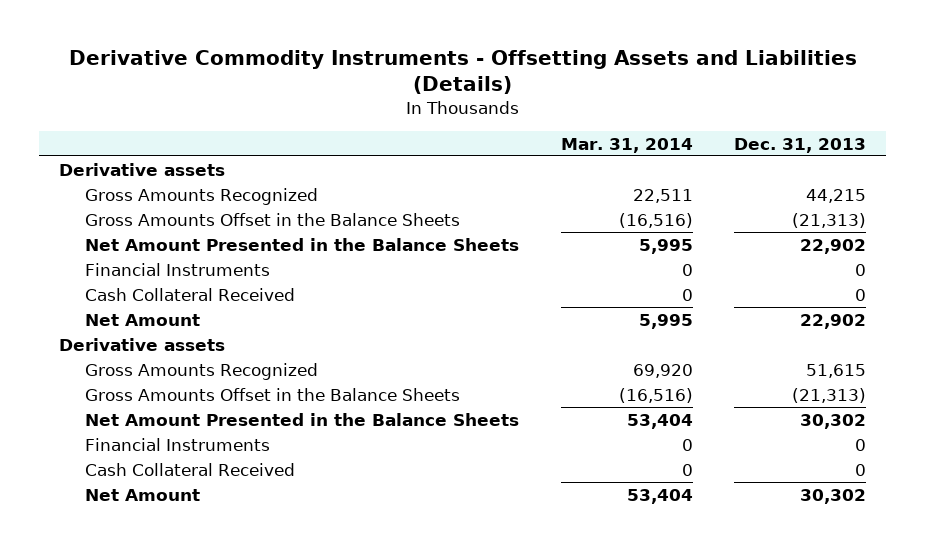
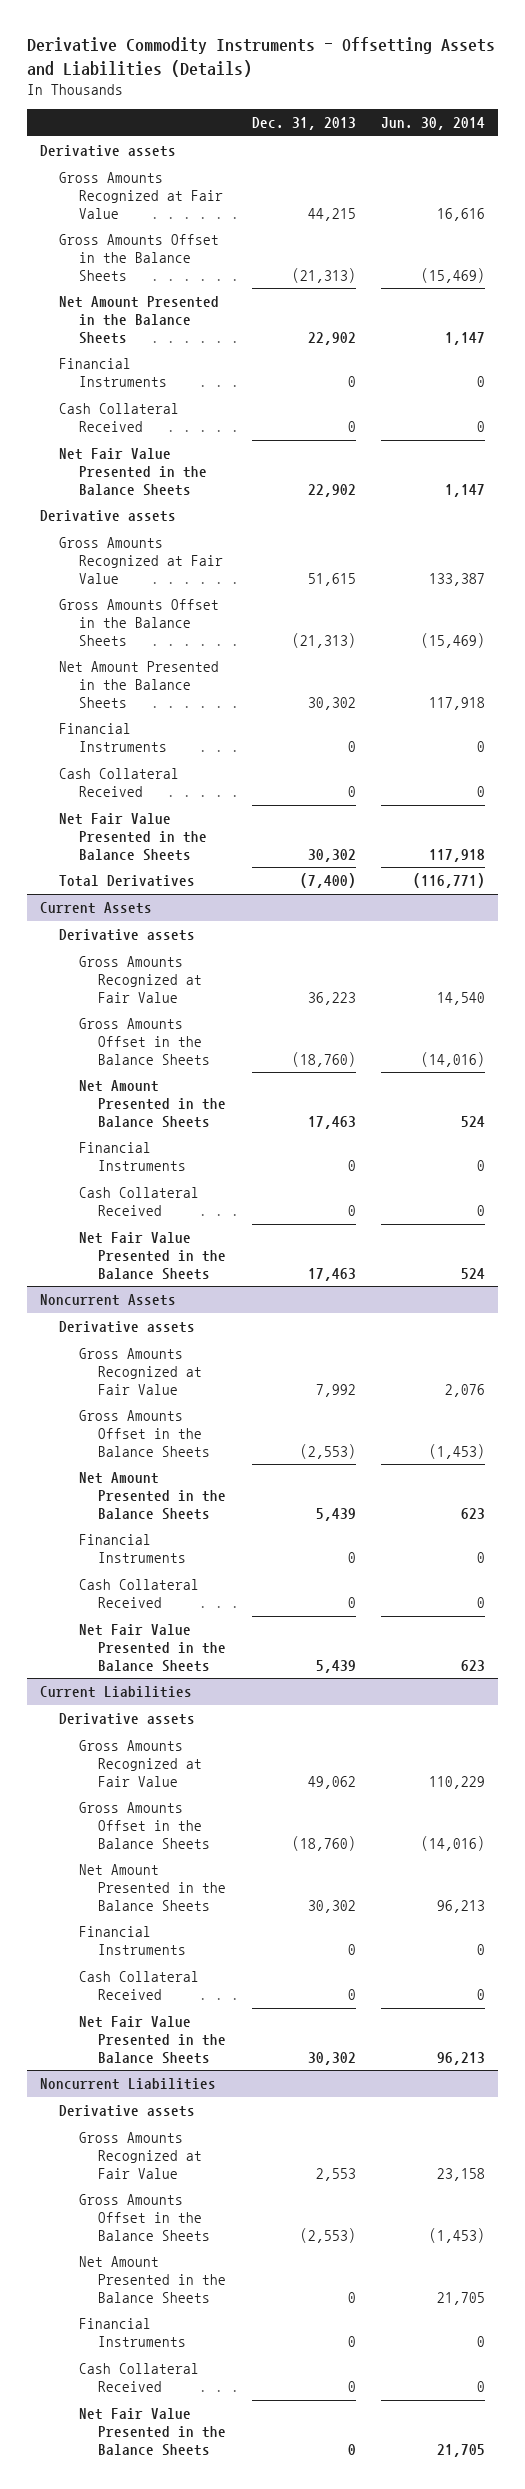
[560,137,693,153] Mar. 31, 2014 -> none
none -> [381,117,486,131] Jun. 30, 2014
[85,187,319,205] Gross Amounts Recognized -> [59,172,223,219] Gross Amounts Recognized at Fair Value
[85,313,201,326] Net Amount -> [59,448,207,496] Net Fair Value Presented in the Balance Sheets
[85,362,319,380] Gross Amounts Recognized -> [59,537,223,584] Gross Amounts Recognized at Fair Value
[85,488,201,501] Net Amount -> [59,813,207,861] Net Fair Value Presented in the Balance Sheets
none -> [59,875,196,888] Total Derivatives
none -> [39,902,152,915] Current Assets
none -> [59,929,196,942] Derivative assets
none -> [78,956,203,1003] Gross Amounts Recognized at Fair Value
none -> [78,1018,211,1065] Gross Amounts Offset in the Balance Sheets
none -> [78,1080,227,1128] Net Amount Presented in the Balance Sheets
none -> [78,1142,187,1172] Financial Instruments
none -> [78,1187,199,1217] Cash Collateral Received
none -> [78,1232,227,1280] Net Fair Value Presented in the Balance Sheets
none -> [39,1294,176,1307] Noncurrent Assets
none -> [59,1321,196,1334] Derivative assets
none -> [78,1348,203,1395] Gross Amounts Recognized at Fair Value
none -> [78,1410,211,1457] Gross Amounts Offset in the Balance Sheets
none -> [78,1472,227,1520] Net Amount Presented in the Balance Sheets
none -> [78,1534,187,1564] Financial Instruments
none -> [78,1579,199,1609] Cash Collateral Received
none -> [78,1624,227,1672] Net Fair Value Presented in the Balance Sheets
none -> [39,1686,192,1699] Current Liabilities
none -> [59,1713,196,1726] Derivative assets
none -> [78,1740,203,1787] Gross Amounts Recognized at Fair Value
none -> [78,1802,211,1849] Gross Amounts Offset in the Balance Sheets
none -> [78,1864,227,1911] Net Amount Presented in the Balance Sheets
none -> [78,1926,187,1956] Financial Instruments
none -> [78,1971,199,2001] Cash Collateral Received
none -> [78,2016,227,2064] Net Fair Value Presented in the Balance Sheets
none -> [39,2078,216,2091] Noncurrent Liabilities
none -> [59,2105,196,2118] Derivative assets
none -> [78,2132,203,2179] Gross Amounts Recognized at Fair Value
none -> [78,2194,211,2241] Gross Amounts Offset in the Balance Sheets
none -> [78,2256,227,2303] Net Amount Presented in the Balance Sheets
none -> [78,2318,187,2348] Financial Instruments
none -> [78,2363,199,2393] Cash Collateral Received
none -> [78,2408,227,2456] Net Fair Value Presented in the Balance Sheets

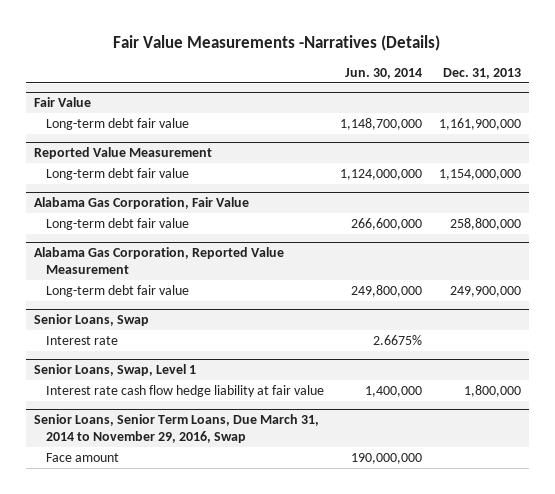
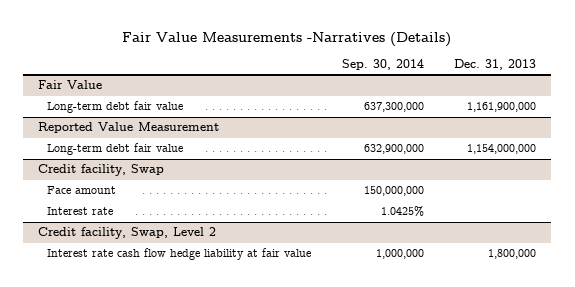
[345,68,423,80] Jun. 30, 2014 -> none
none -> [341,58,424,70] Sep. 30, 2014
[34,197,250,210] Alabama Gas Corporation, Fair Value -> none
[45,218,189,231] Long-term debt fair value -> none
[34,247,285,275] Alabama Gas Corporation, Reported Value Measurement -> none
[45,285,189,298] Long-term debt fair value -> none
[34,314,150,327] Senior Loans, Swap -> none
none -> [38,164,165,177] Credit facility, Swap
none -> [47,186,117,195] Face amount
[34,364,197,377] Senior Loans, Swap, Level 1 -> none
none -> [38,227,217,240] Credit facility, Swap, Level 2
[34,414,320,444] Senior Loans, Senior Term Loans, Due March 31, 2014 to November 29, 2016, Swap -> none
[45,453,119,463] Face amount -> none

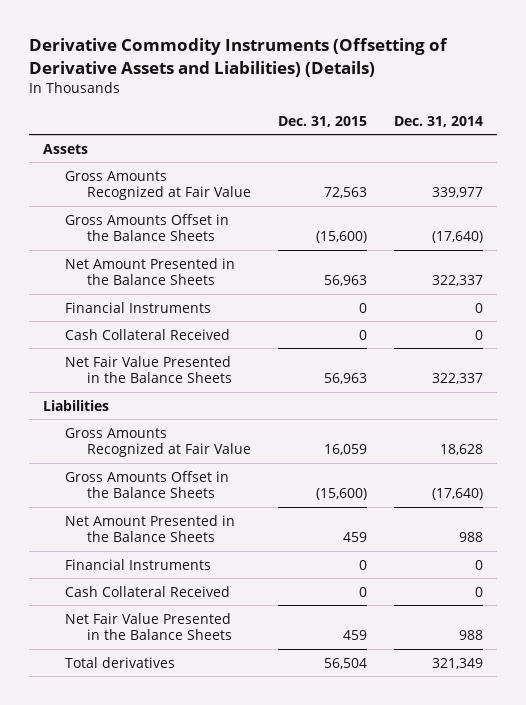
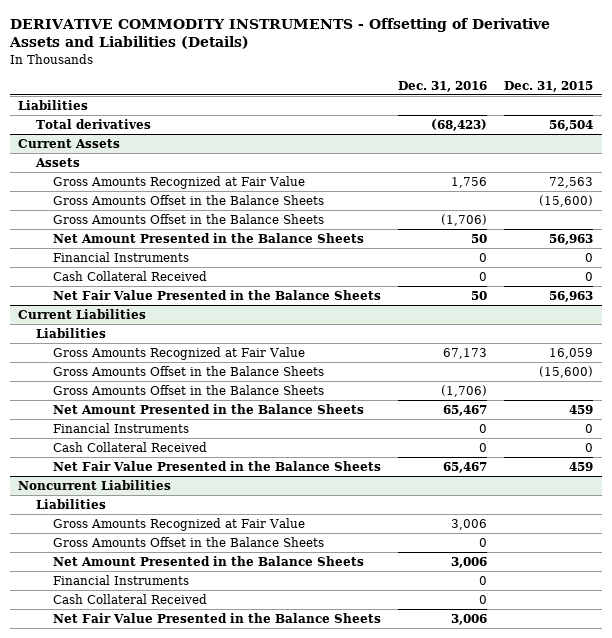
[29,38,449,77] Derivative Commodity Instruments (Offsetting of Derivative Assets and Liabilities) (Details) -> [8,17,550,50] DERIVATIVE COMMODITY INSTRUMENTS - Offsetting of Derivative Assets and Liabilities (Details)
[394,115,484,127] Dec. 31, 2014 -> none
none -> [398,80,488,92] Dec. 31, 2016
none -> [18,99,89,110] Liabilities
[64,656,175,668] Total derivatives -> [35,118,151,129] Total derivatives
none -> [18,138,121,148] Current Assets
none -> [53,213,325,224] Gross Amounts Offset in the Balance Sheets
none -> [18,308,147,319] Current Liabilities
none -> [53,384,325,395] Gross Amounts Offset in the Balance Sheets
none -> [18,479,172,490] Noncurrent Liabilities
none -> [35,498,106,509] Liabilities
none -> [53,517,306,531] Gross Amounts Recognized at Fair Value
none -> [53,536,325,547] Gross Amounts Offset in the Balance Sheets
none -> [53,555,365,566] Net Amount Presented in the Balance Sheets
none -> [53,574,190,585] Financial Instruments
none -> [53,593,208,604] Cash Collateral Received
none -> [53,612,382,623] Net Fair Value Presented in the Balance Sheets

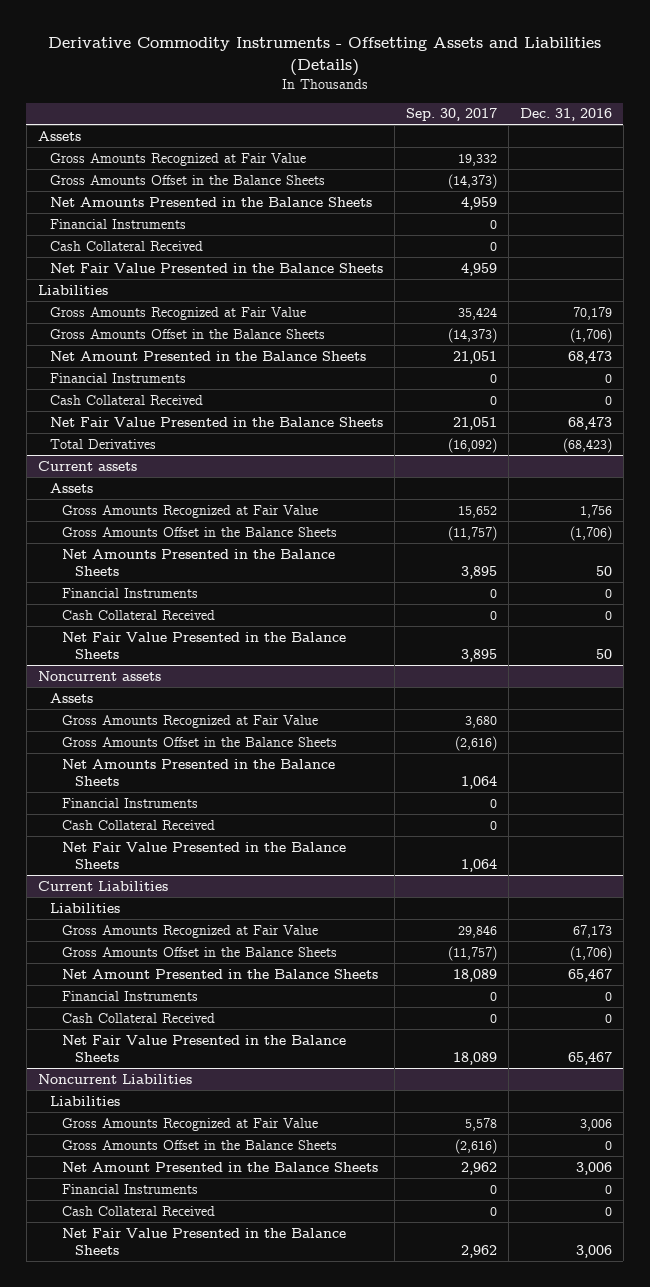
[8,17,550,50] DERIVATIVE COMMODITY INSTRUMENTS - Offsetting of Derivative Assets and Liabilities (Details) -> [47,37,601,76] Derivative Commodity Instruments - Offsetting Assets and Liabilities (Details)
[504,80,594,92] Dec. 31, 2015 -> none
none -> [405,108,497,122] Sep. 30, 2017
none -> [37,130,81,141] Assets
none -> [50,152,307,166] Gross Amounts Recognized at Fair Value
none -> [50,174,326,185] Gross Amounts Offset in the Balance Sheets
none -> [50,196,373,207] Net Amounts Presented in the Balance Sheets
none -> [50,218,187,229] Financial Instruments
none -> [50,240,204,251] Cash Collateral Received
none -> [50,262,384,273] Net Fair Value Presented in the Balance Sheets
none -> [50,306,307,320] Gross Amounts Recognized at Fair Value
none -> [50,328,326,339] Gross Amounts Offset in the Balance Sheets
none -> [50,350,367,361] Net Amount Presented in the Balance Sheets
none -> [50,372,187,383] Financial Instruments
none -> [50,394,204,405] Cash Collateral Received
none -> [50,416,384,427] Net Fair Value Presented in the Balance Sheets
[35,118,151,129] Total derivatives -> [50,438,157,449] Total Derivatives
[18,138,121,148] Current Assets -> [37,460,137,471] Current assets
[53,194,325,205] Gross Amounts Offset in the Balance Sheets -> none
[53,232,365,243] Net Amount Presented in the Balance Sheets -> [62,548,336,576] Net Amounts Presented in the Balance Sheets
none -> [37,670,161,681] Noncurrent assets
none -> [50,692,94,703] Assets
none -> [62,714,319,728] Gross Amounts Recognized at Fair Value
none -> [62,736,338,747] Gross Amounts Offset in the Balance Sheets
none -> [62,758,336,786] Net Amounts Presented in the Balance Sheets
none -> [62,797,199,808] Financial Instruments
none -> [62,819,216,830] Cash Collateral Received
none -> [62,841,347,869] Net Fair Value Presented in the Balance Sheets
[53,365,325,376] Gross Amounts Offset in the Balance Sheets -> none

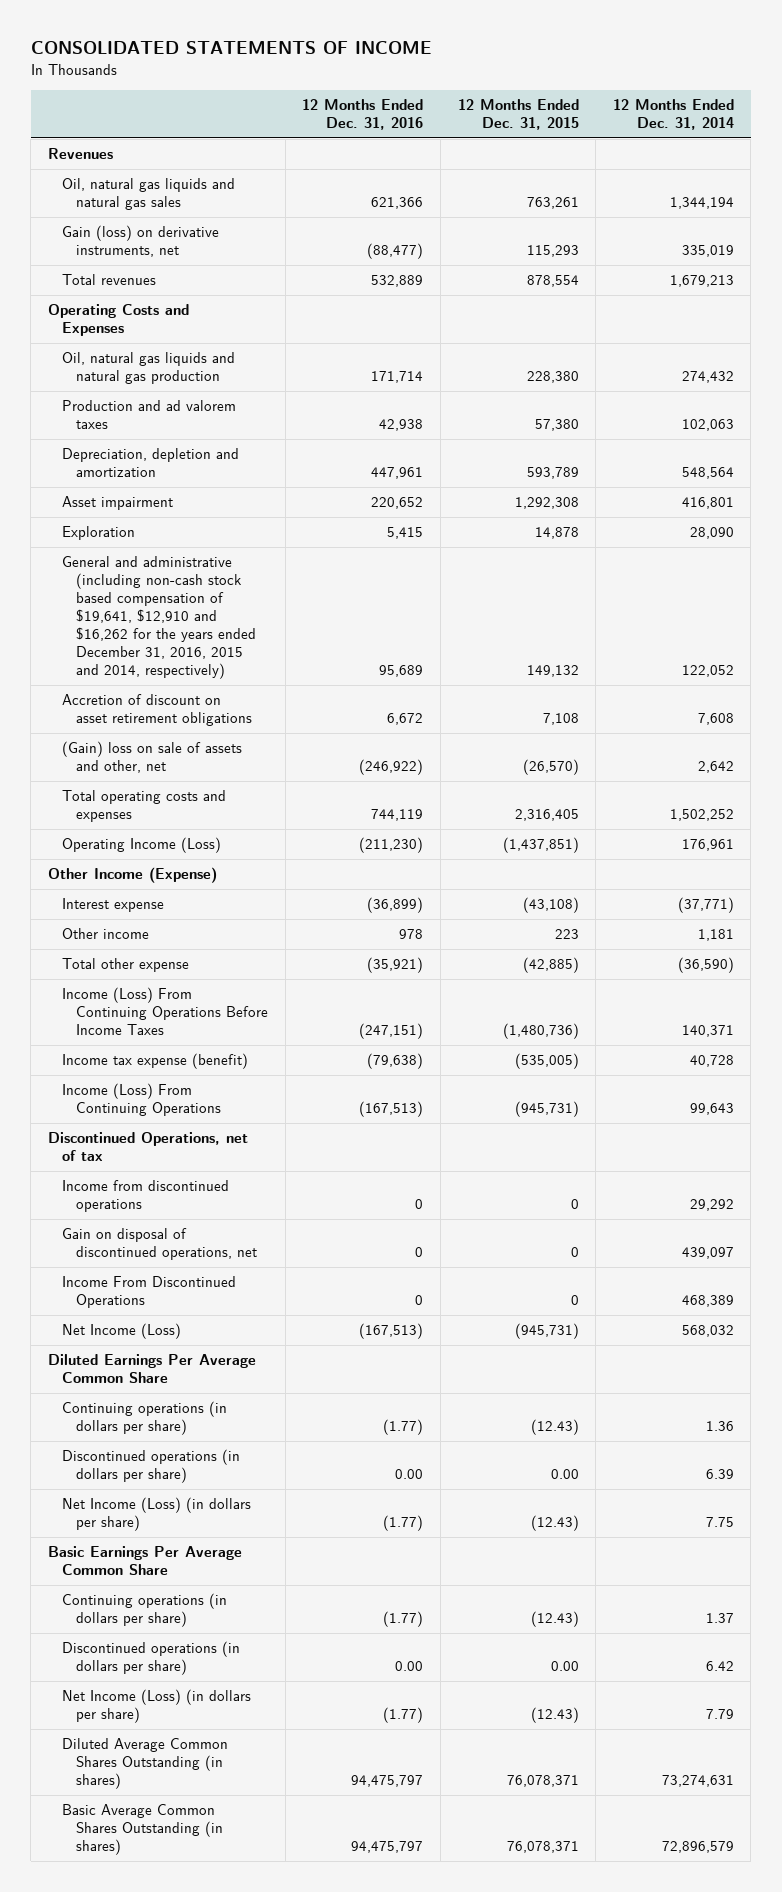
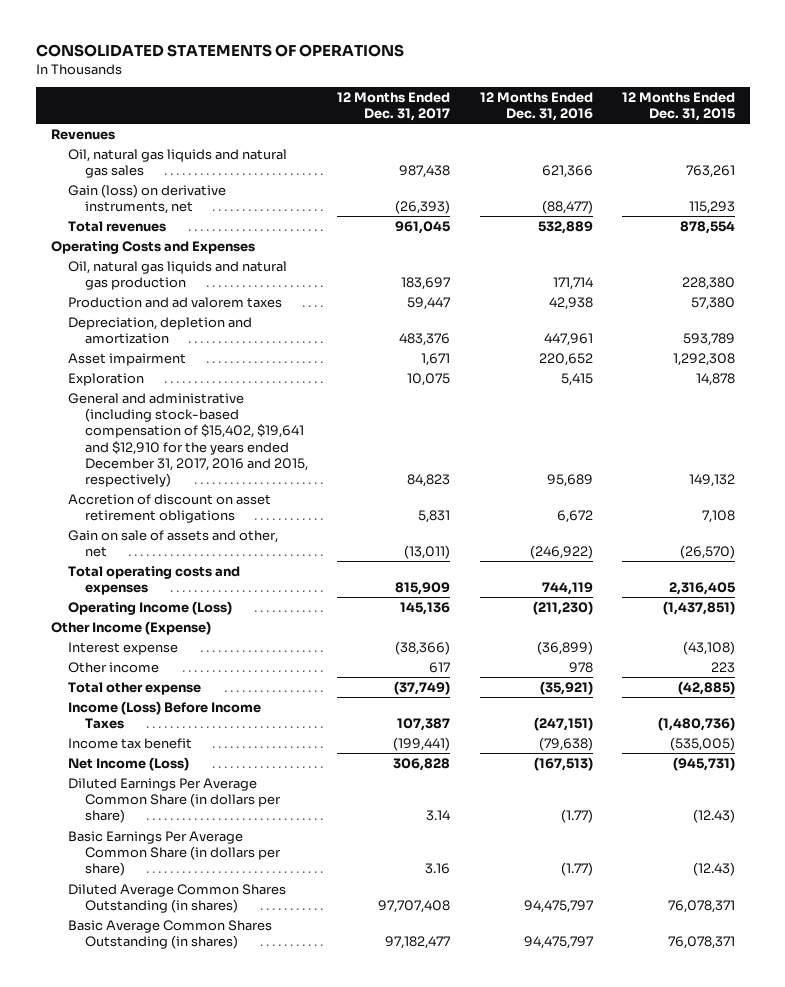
[30,41,432,55] CONSOLIDATED STATEMENTS OF INCOME -> [35,44,404,58] CONSOLIDATED STATEMENTS OF OPERATIONS
[612,99,734,131] 12 Months Ended Dec. 31, 2014 -> none
none -> [337,91,451,122] 12 Months Ended Dec. 31, 2017
[62,556,257,679] General and administrative (including non-cash stock based compensation of $19,641, $12,910 and $16,262 for the years ended December 31, 2016, 2015 and 2014, respectively) -> [67,392,308,488] General and administrative (including stock-based compensation of $15,402, $19,641 and $12,910 for the years ended December 31, 2017, 2016 and 2015, respectively)
[62,741,243,774] (Gain) loss on sale of assets and other, net -> [67,529,278,558] Gain on sale of assets and other, net
[62,1083,222,1117] Income (Loss) From Continuing Operations -> none
[47,1132,248,1162] Discontinued Operations, net of tax -> none
[62,1180,230,1213] Income from discontinued operations -> none
[62,1228,258,1261] Gain on disposal of discontinued operations, net -> none
[62,1276,237,1309] Income From Discontinued Operations -> none
[62,987,269,1036] Income (Loss) From Continuing Operations Before Income Taxes -> [67,700,261,730] Income (Loss) Before Income Taxes
[62,1053,249,1070] Income tax expense (benefit) -> [67,737,192,749] Income tax benefit
[47,1354,256,1384] Diluted Earnings Per Average Common Share -> none
[62,1401,228,1436] Continuing operations (in dollars per share) -> none
[62,1449,241,1484] Discontinued operations (in dollars per share) -> none
[47,1546,242,1576] Basic Earnings Per Average Common Share -> none
[62,1593,228,1628] Continuing operations (in dollars per share) -> none
[62,1641,241,1676] Discontinued operations (in dollars per share) -> none
[62,1497,252,1532] Net Income (Loss) (in dollars per share) -> [67,777,281,824] Diluted Earnings Per Average Common Share (in dollars per share)
[62,1689,252,1724] Net Income (Loss) (in dollars per share) -> [67,830,281,877] Basic Earnings Per Average Common Share (in dollars per share)

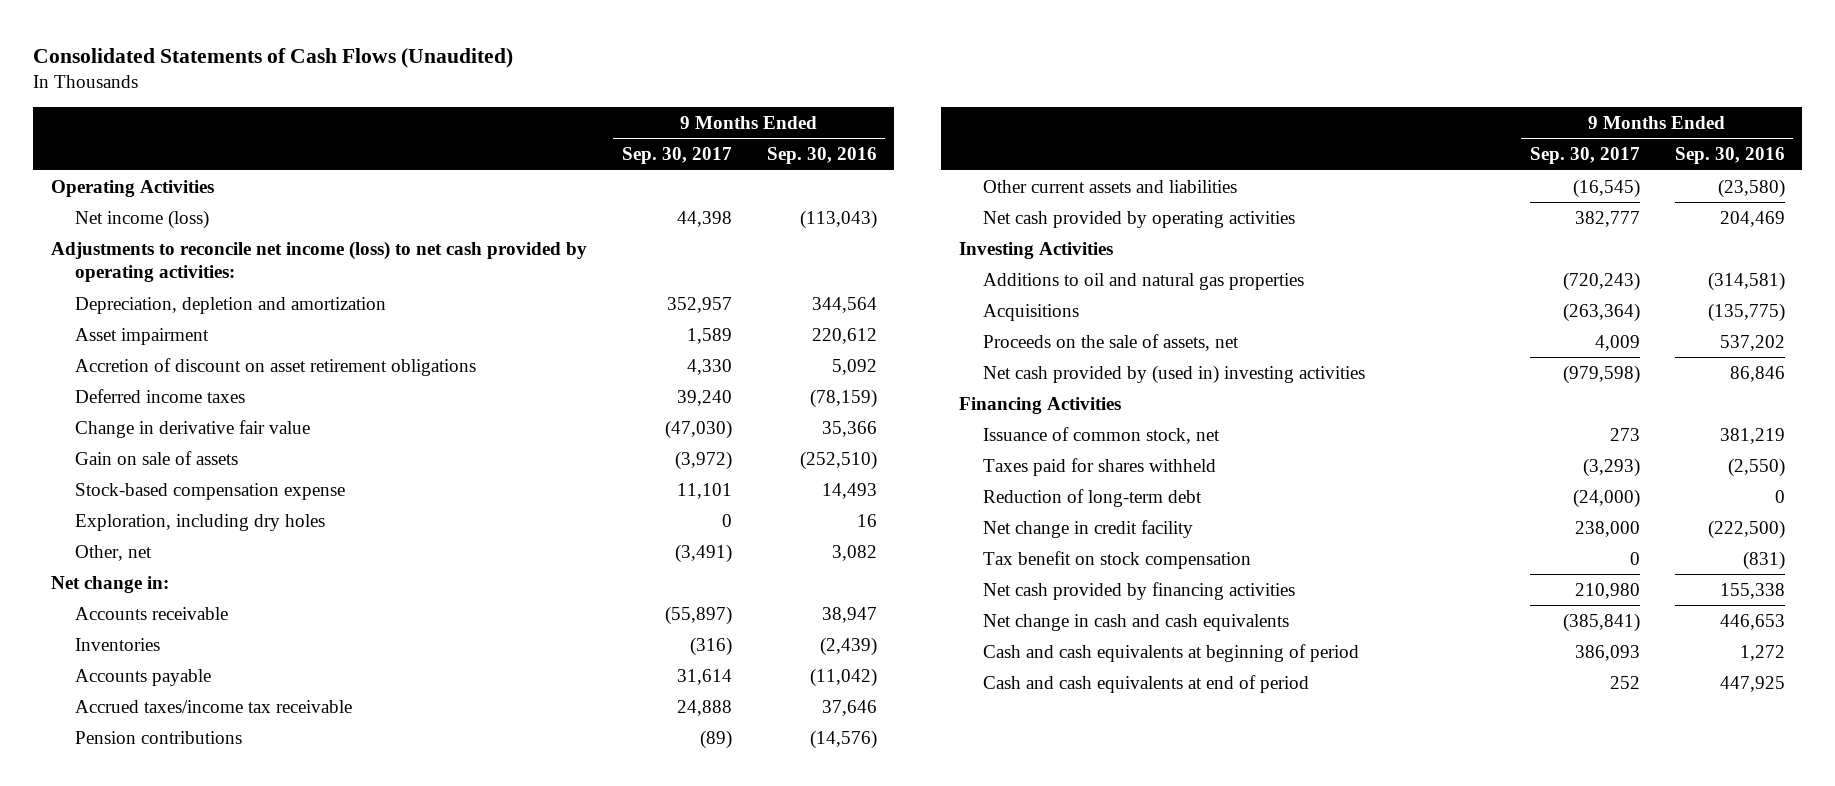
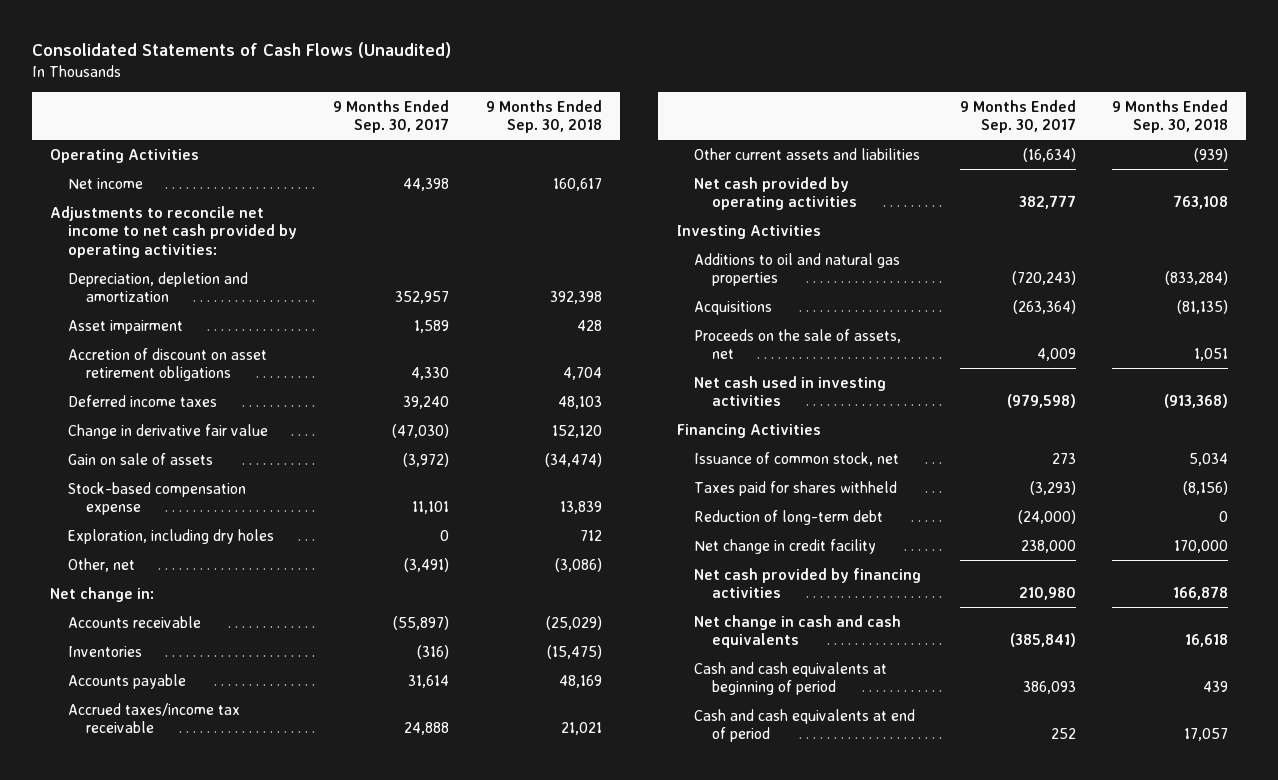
[766,147,877,165] Sep. 30, 2016 -> none
none -> [485,99,602,134] 9 Months Ended Sep. 30, 2018
[75,209,210,229] Net income (loss) -> [67,177,143,189] Net income
[50,240,587,283] Adjustments to reconcile net income (loss) to net cash provided by operating activities: -> [50,205,297,258] Adjustments to reconcile net income to net cash provided by operating activities:
[75,730,243,744] Pension contributions -> none
[1572,178,1640,198] (16,545) -> [1022,147,1076,162] (16,634)
[983,364,1366,384] Net cash provided by (used in) investing activities -> [694,375,887,407] Net cash used in investing activities
[983,550,1252,569] Tax benefit on stock compensation -> none

